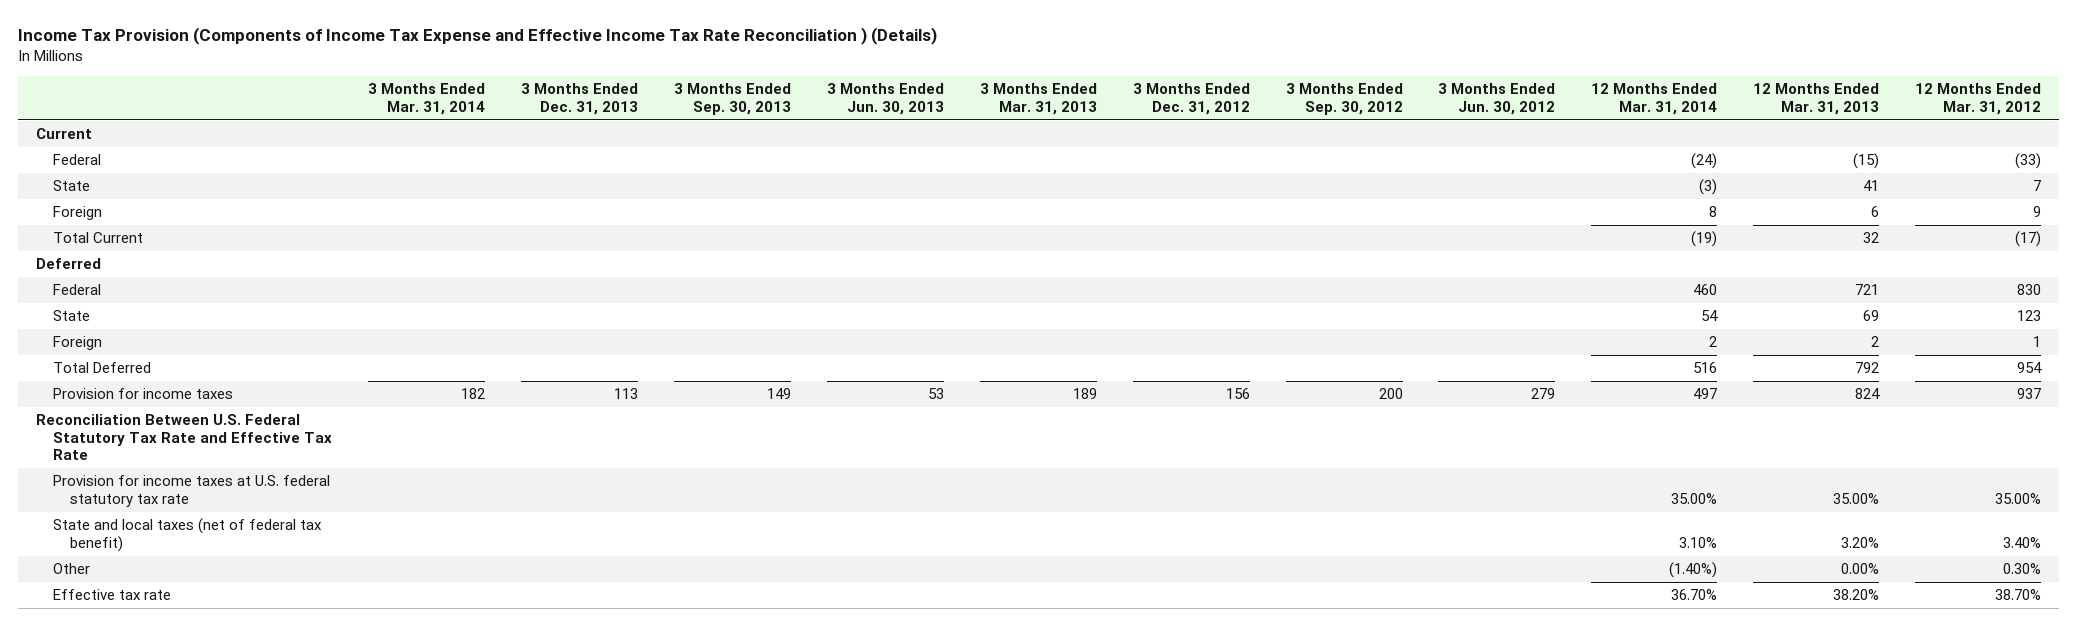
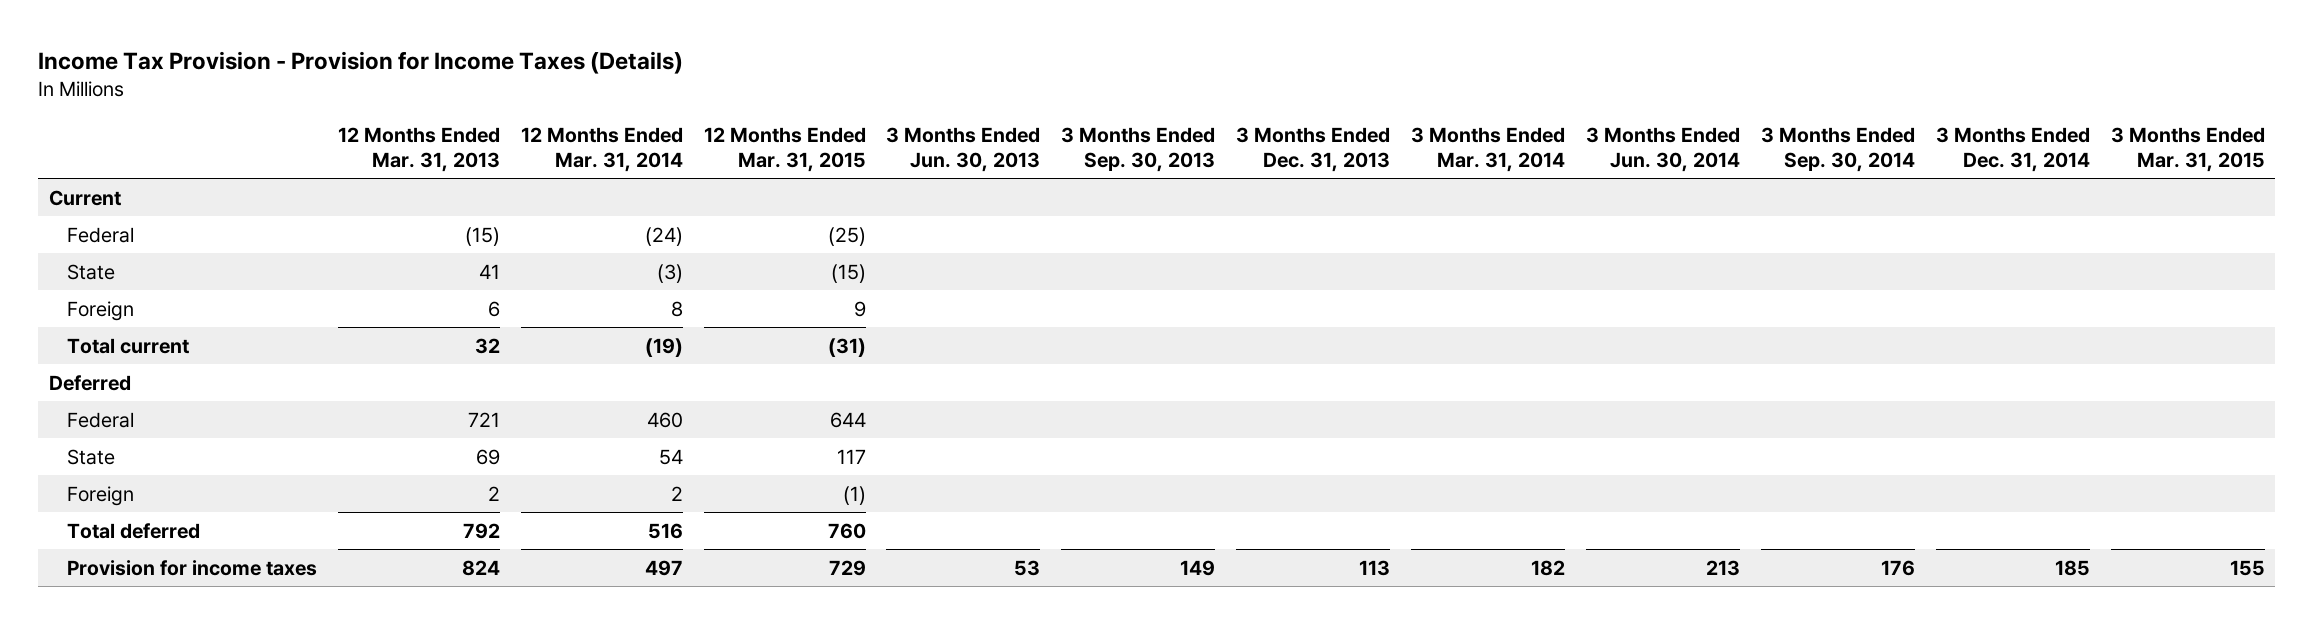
[18,27,938,46] Income Tax Provision (Components of Income Tax Expense and Effective Income Tax Rate Reconciliation ) (Details) -> [38,51,684,75] Income Tax Provision - Provision for Income Taxes (Details)
[979,83,1097,115] 3 Months Ended Mar. 31, 2013 -> none
[1132,83,1250,115] 3 Months Ended Dec. 31, 2012 -> none
[1285,83,1403,115] 3 Months Ended Sep. 30, 2012 -> none
[1438,83,1556,115] 3 Months Ended Jun. 30, 2012 -> none
[1915,83,2042,115] 12 Months Ended Mar. 31, 2012 -> none
none -> [703,126,866,173] 12 Months Ended Mar. 31, 2015
none -> [1586,126,1741,173] 3 Months Ended Jun. 30, 2014
none -> [1761,126,1916,173] 3 Months Ended Sep. 30, 2014
none -> [1936,126,2091,173] 3 Months Ended Dec. 31, 2014
none -> [2110,126,2265,173] 3 Months Ended Mar. 31, 2015
[53,232,144,244] Total Current -> [66,337,189,354] Total current
[53,362,152,374] Total Deferred -> [66,522,200,539] Total deferred
[36,414,333,461] Reconciliation Between U.S. Federal Statutory Tax Rate and Effective Tax Rate -> none
[53,475,331,507] Provision for income taxes at U.S. federal statutory tax rate -> none
[53,518,323,552] State and local taxes (net of federal tax benefit) -> none
[53,563,91,575] Other -> none
[53,589,172,601] Effective tax rate -> none

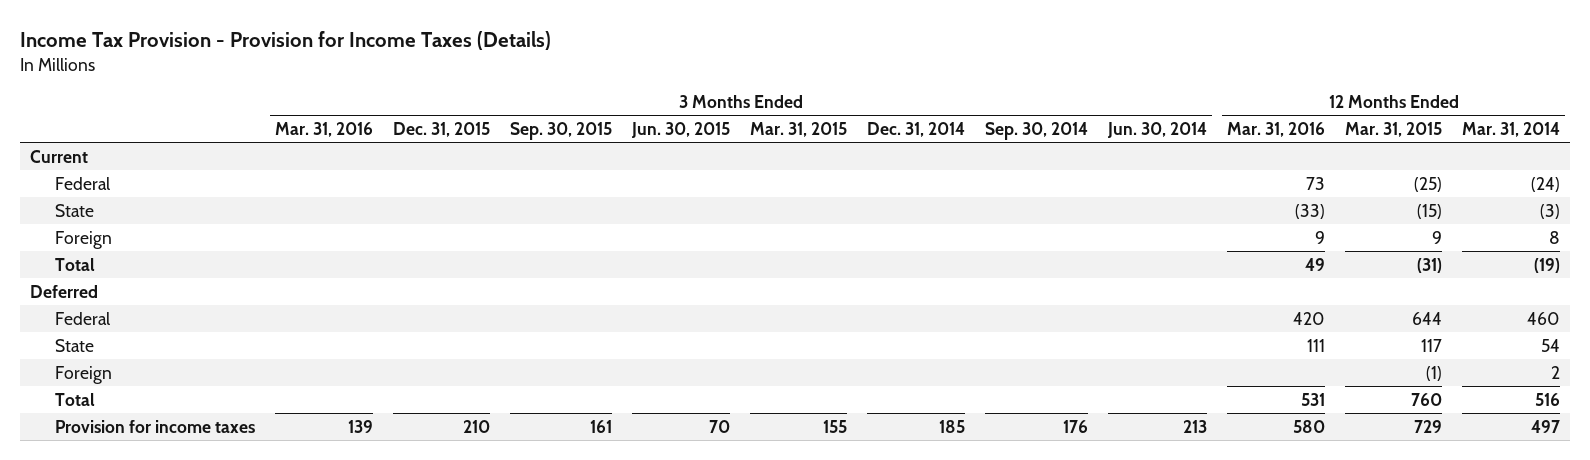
[337,126,500,173] 12 Months Ended Mar. 31, 2013 -> none
[886,126,1041,173] 3 Months Ended Jun. 30, 2013 -> none
[1061,126,1216,173] 3 Months Ended Sep. 30, 2013 -> none
[1236,126,1391,173] 3 Months Ended Dec. 31, 2013 -> none
[1411,126,1566,173] 3 Months Ended Mar. 31, 2014 -> none
none -> [274,122,373,138] Mar. 31, 2016
none -> [392,122,490,138] Dec. 31, 2015
none -> [509,122,612,141] Sep. 30, 2015
none -> [630,122,730,139] Jun. 30, 2015
none -> [1227,122,1326,138] Mar. 31, 2016
[66,337,189,354] Total current -> [54,257,95,271] Total
[66,522,200,539] Total deferred -> [54,392,95,406] Total

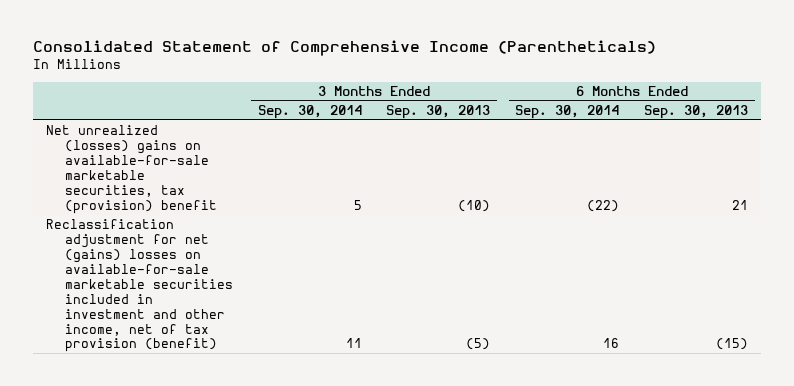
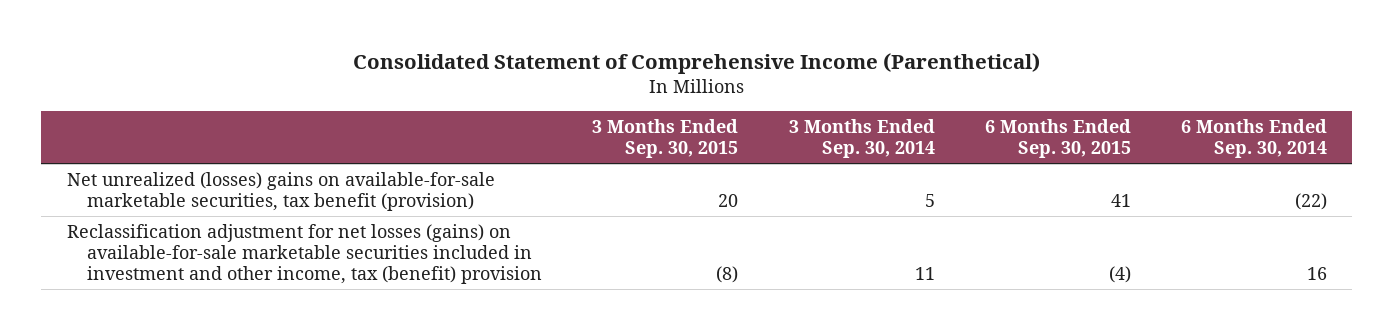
[33,40,657,57] Consolidated Statement of Comprehensive Income (Parentheticals) -> [352,53,1040,75] Consolidated Statement of Comprehensive Income (Parenthetical)
[386,105,491,120] Sep. 30, 2013 -> none
[644,105,749,120] Sep. 30, 2013 -> none
none -> [592,118,739,158] 3 Months Ended Sep. 30, 2015
none -> [985,118,1132,158] 6 Months Ended Sep. 30, 2015
[45,125,217,214] Net unrealized (losses) gains on available-for-sale marketable securities, tax (provision) benefit -> [66,172,495,211] Net unrealized (losses) gains on available-for-sale marketable securities, tax benefit (provision)
[45,219,233,353] Reclassification adjustment for net (gains) losses on available-for-sale marketable securities included in investment and other income, net of tax provision (benefit) -> [66,224,543,284] Reclassification adjustment for net losses (gains) on available-for-sale marketable securities included in investment and other income, tax (benefit) provision

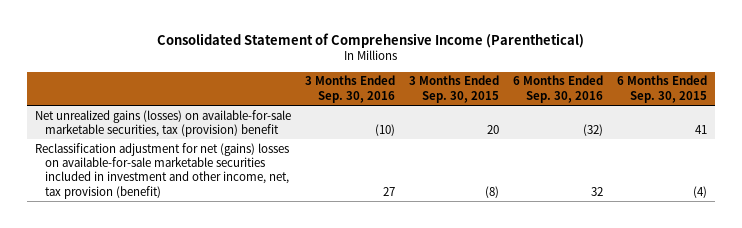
[788,118,935,158] 3 Months Ended Sep. 30, 2014 -> none
[1181,118,1328,158] 6 Months Ended Sep. 30, 2014 -> none
none -> [304,75,395,103] 3 Months Ended Sep. 30, 2016
none -> [513,75,604,103] 6 Months Ended Sep. 30, 2016
[66,172,495,211] Net unrealized (losses) gains on available-for-sale marketable securities, tax benefit (provision) -> [34,109,291,137] Net unrealized gains (losses) on available-for-sale marketable securities, tax (provision) benefit
[66,224,543,284] Reclassification adjustment for net losses (gains) on available-for-sale marketable securities included in investment and other income, tax (benefit) provision -> [34,142,289,199] Reclassification adjustment for net (gains) losses on available-for-sale marketable securities included in investment and other income, net, tax provision (benefit)

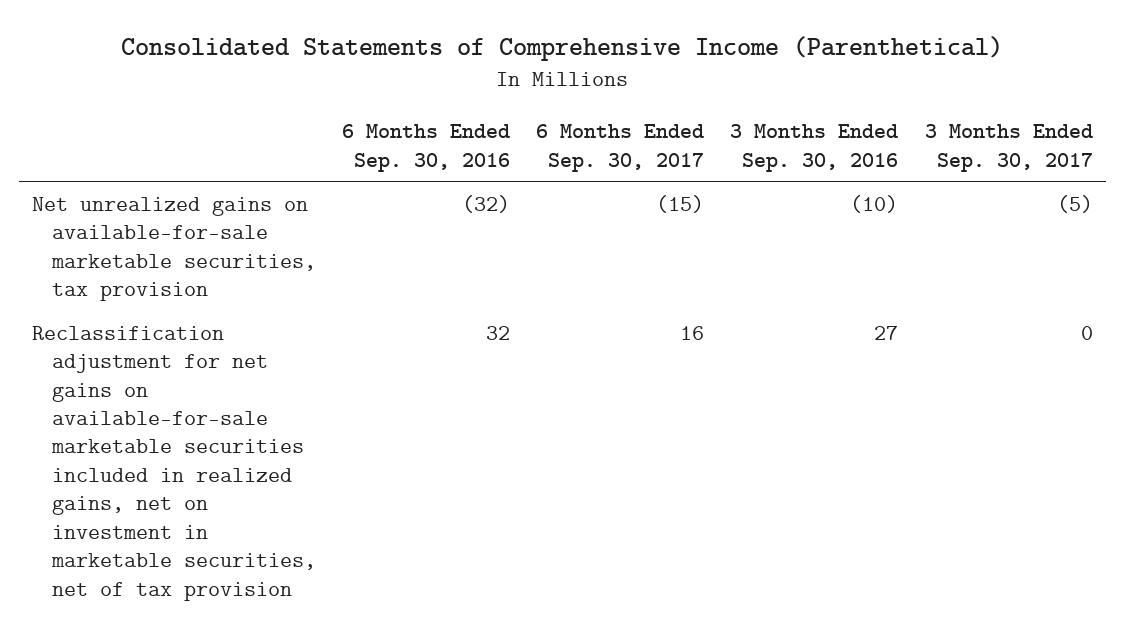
[157,33,585,49] Consolidated Statement of Comprehensive Income (Parenthetical) -> [121,35,1004,61] Consolidated Statements of Comprehensive Income (Parenthetical)
[409,75,500,103] 3 Months Ended Sep. 30, 2015 -> none
[617,75,708,103] 6 Months Ended Sep. 30, 2015 -> none
none -> [536,124,705,172] 6 Months Ended Sep. 30, 2017
none -> [924,124,1093,172] 3 Months Ended Sep. 30, 2017
[34,109,291,137] Net unrealized gains (losses) on available-for-sale marketable securities, tax (provision) benefit -> [32,196,316,302] Net unrealized gains on available-for-sale marketable securities, tax provision
[34,142,289,199] Reclassification adjustment for net (gains) losses on available-for-sale marketable securities included in investment and other income, net, tax provision (benefit) -> [32,325,316,601] Reclassification adjustment for net gains on available-for-sale marketable securities included in realized gains, net on investment in marketable securities, net of tax provision

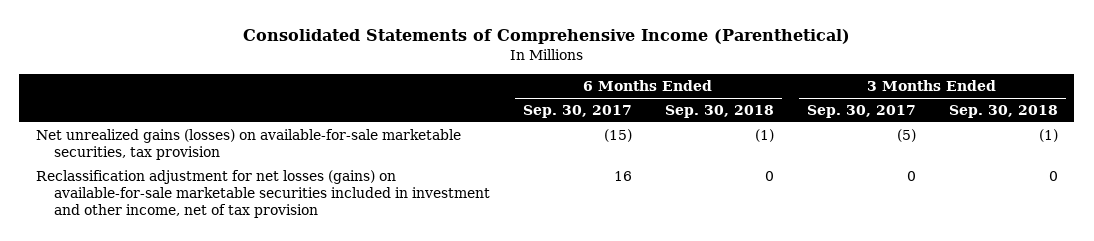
[341,124,510,172] 6 Months Ended Sep. 30, 2016 -> none
[730,124,899,172] 3 Months Ended Sep. 30, 2016 -> none
none -> [664,105,774,119] Sep. 30, 2018
none -> [948,105,1058,119] Sep. 30, 2018
[32,196,316,302] Net unrealized gains on available-for-sale marketable securities, tax provision -> [35,128,461,161] Net unrealized gains (losses) on available-for-sale marketable securities, tax provision
[32,325,316,601] Reclassification adjustment for net gains on available-for-sale marketable securities included in realized gains, net on investment in marketable securities, net of tax provision -> [35,169,490,219] Reclassification adjustment for net losses (gains) on available-for-sale marketable securities included in investment and other income, net of tax provision

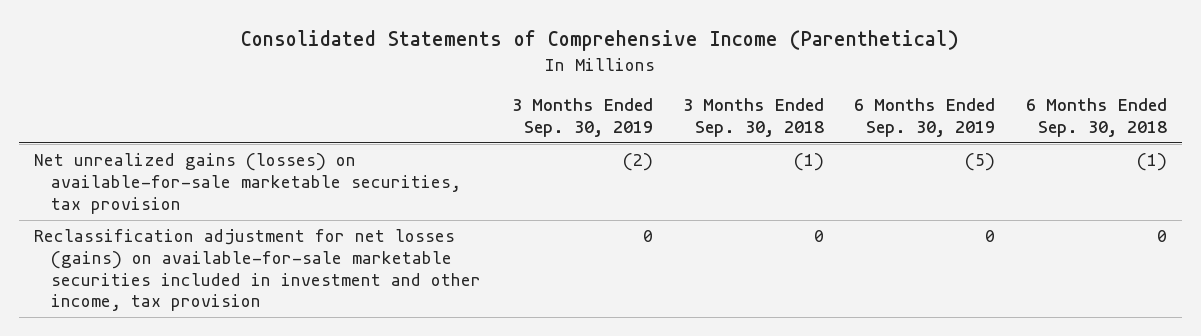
[522,105,632,119] Sep. 30, 2017 -> none
[806,105,916,119] Sep. 30, 2017 -> none
none -> [511,98,653,137] 3 Months Ended Sep. 30, 2019
none -> [854,98,996,137] 6 Months Ended Sep. 30, 2019
[35,169,490,219] Reclassification adjustment for net losses (gains) on available-for-sale marketable securities included in investment and other income, net of tax provision -> [33,229,482,312] Reclassification adjustment for net losses (gains) on available-for-sale marketable securities included in investment and other income, tax provision

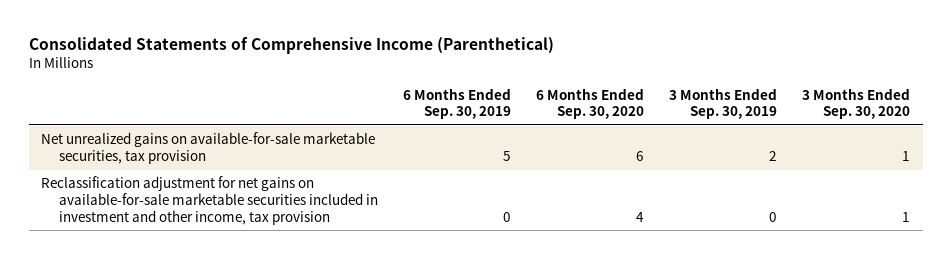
[682,98,824,137] 3 Months Ended Sep. 30, 2018 -> none
[1025,98,1167,137] 6 Months Ended Sep. 30, 2018 -> none
none -> [536,87,645,120] 6 Months Ended Sep. 30, 2020
none -> [802,87,911,120] 3 Months Ended Sep. 30, 2020
[33,153,462,214] Net unrealized gains (losses) on available-for-sale marketable securities, tax provision -> [41,132,376,165] Net unrealized gains on available-for-sale marketable securities, tax provision
[622,153,653,172] (2) -> [769,151,778,162] 2
[965,153,996,172] (5) -> [503,151,512,162] 5
[33,229,482,312] Reclassification adjustment for net losses (gains) on available-for-sale marketable securities included in investment and other income, tax provision -> [41,176,378,225] Reclassification adjustment for net gains on available-for-sale marketable securities included in investment and other income, tax provision

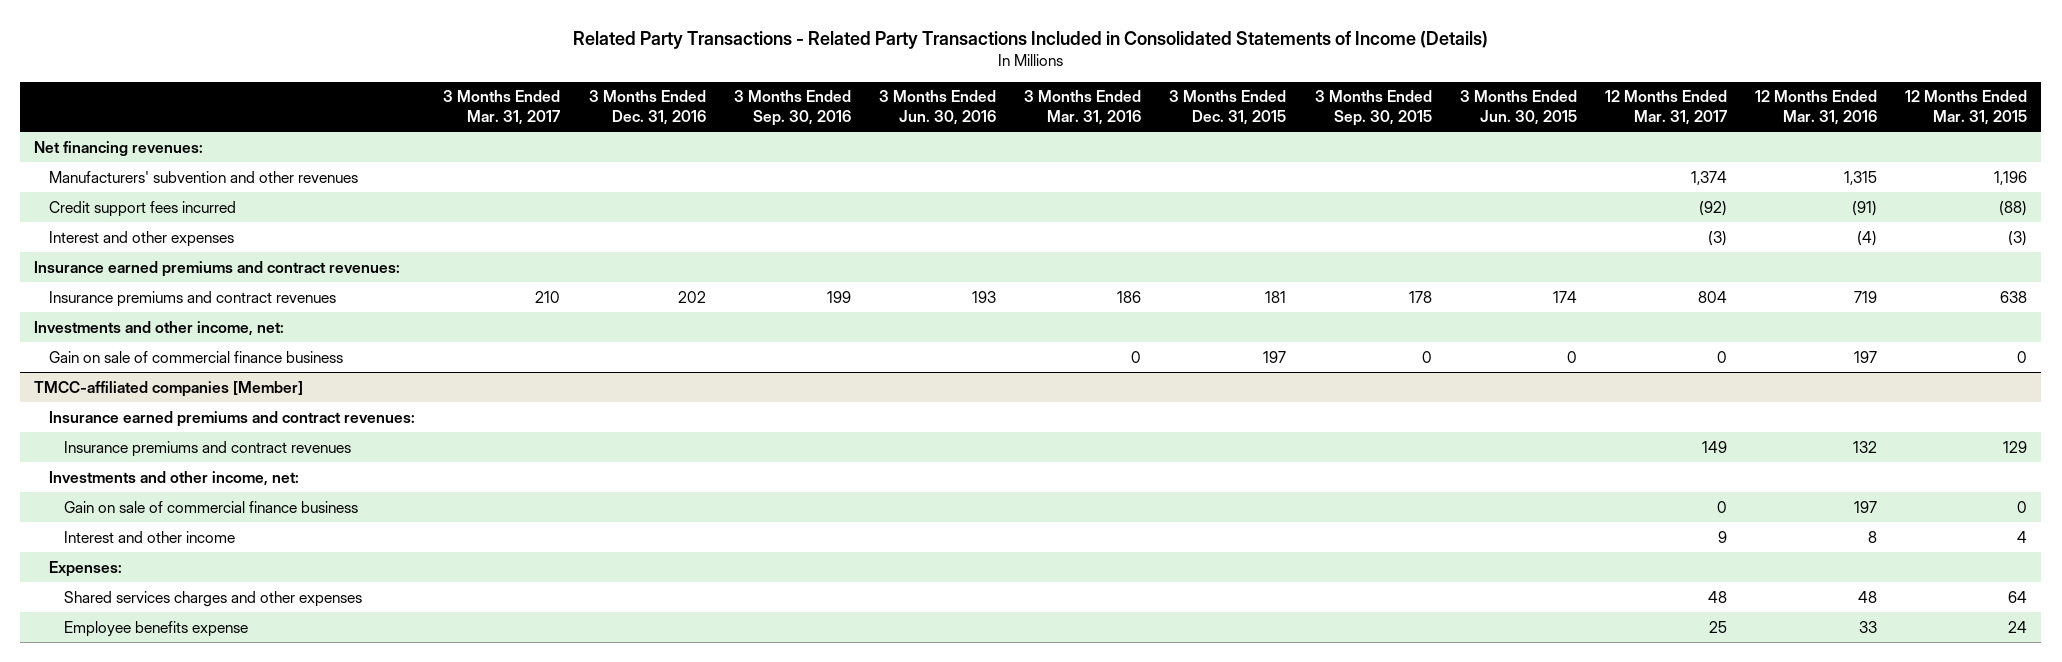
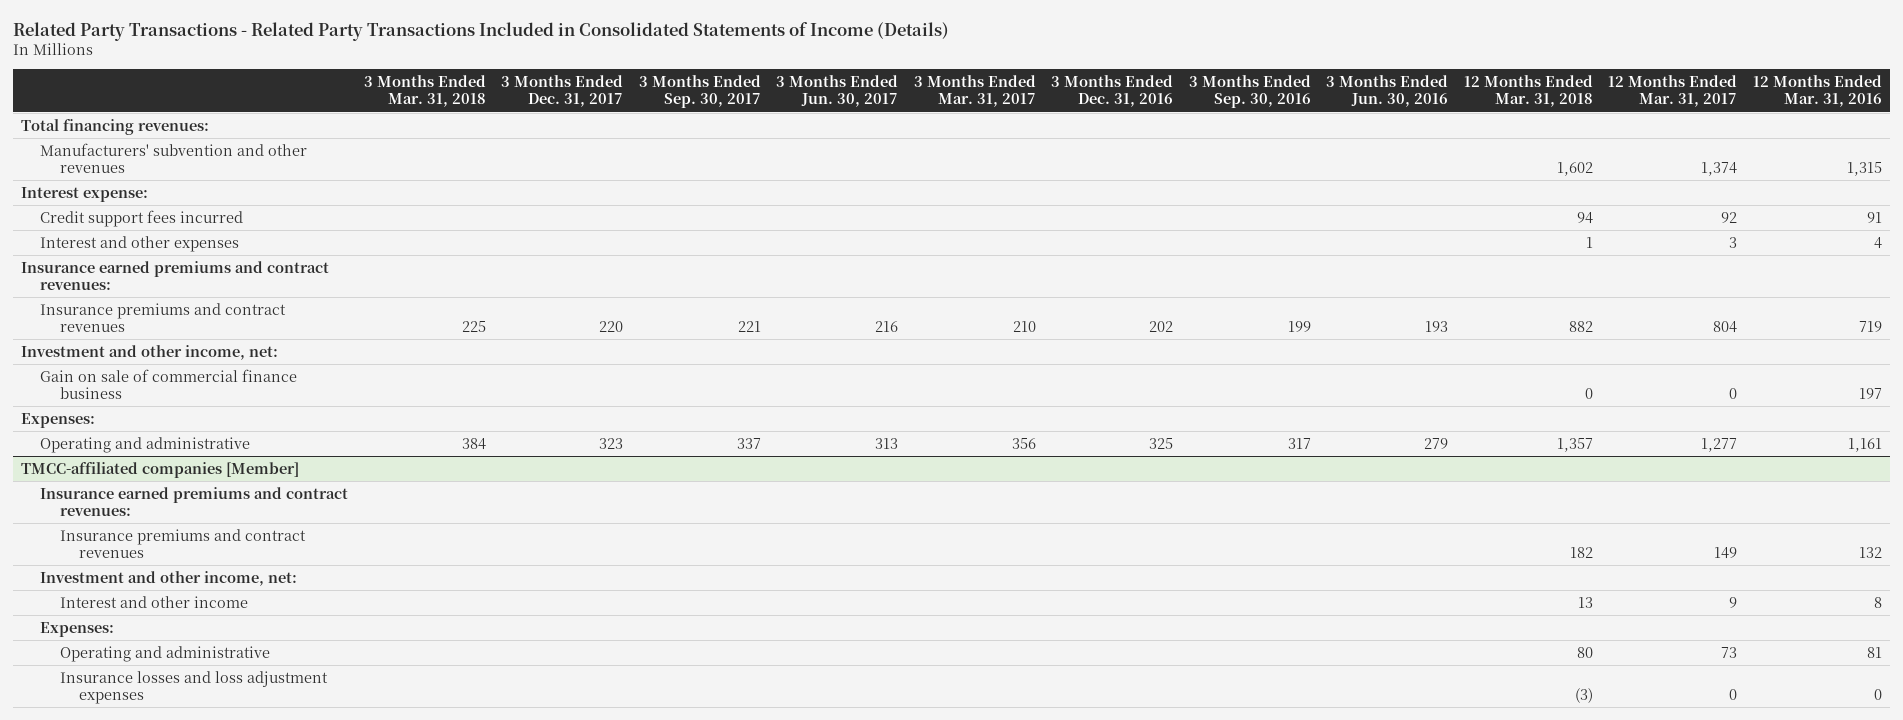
[1024,90,1142,125] 3 Months Ended Mar. 31, 2016 -> none
[1169,90,1287,125] 3 Months Ended Dec. 31, 2015 -> none
[1314,90,1432,126] 3 Months Ended Sep. 30, 2015 -> none
[1459,90,1577,125] 3 Months Ended Jun. 30, 2015 -> none
[1905,90,2028,125] 12 Months Ended Mar. 31, 2015 -> none
none -> [363,75,486,108] 3 Months Ended Mar. 31, 2018
none -> [501,75,624,108] 3 Months Ended Dec. 31, 2017
none -> [638,75,761,109] 3 Months Ended Sep. 30, 2017
none -> [776,75,899,108] 3 Months Ended Jun. 30, 2017
none -> [1463,75,1593,108] 12 Months Ended Mar. 31, 2018
[34,140,204,156] Net financing revenues: -> [20,118,209,135] Total financing revenues:
none -> [20,186,148,202] Interest expense:
[1698,200,1727,216] (92) -> [1721,211,1738,223] 92
[1852,200,1878,216] (91) -> [1866,211,1882,223] 91
[1707,230,1727,246] (3) -> [1729,236,1738,248] 3
[1857,230,1878,246] (4) -> [1873,236,1882,249] 4
[34,320,285,336] Investments and other income, net: -> [20,344,278,360] Investment and other income, net:
none -> [20,412,95,428] Expenses:
none -> [40,436,251,453] Operating and administrative
[64,500,359,513] Gain on sale of commercial finance business -> none
[49,470,300,486] Investments and other income, net: -> [40,570,298,586] Investment and other income, net:
[64,590,363,607] Shared services charges and other expenses -> none
[64,620,249,637] Employee benefits expense -> none
none -> [59,645,270,662] Operating and administrative
none -> [59,670,328,704] Insurance losses and loss adjustment expenses

